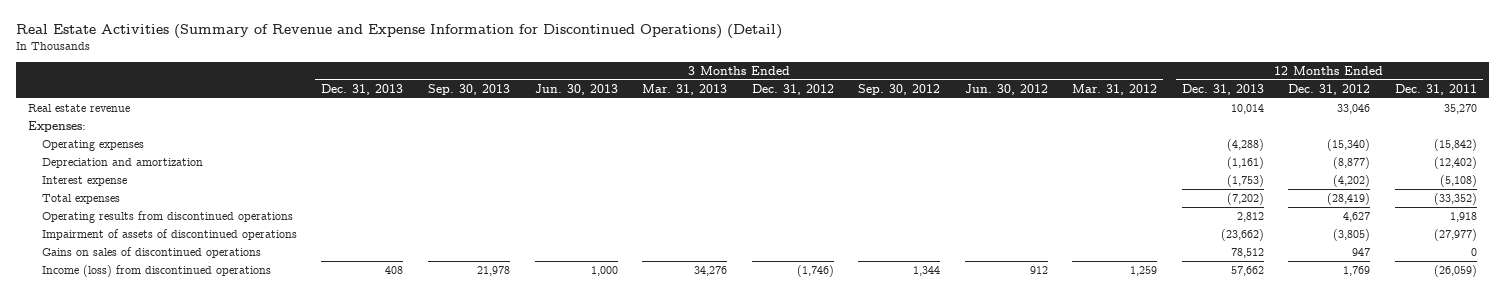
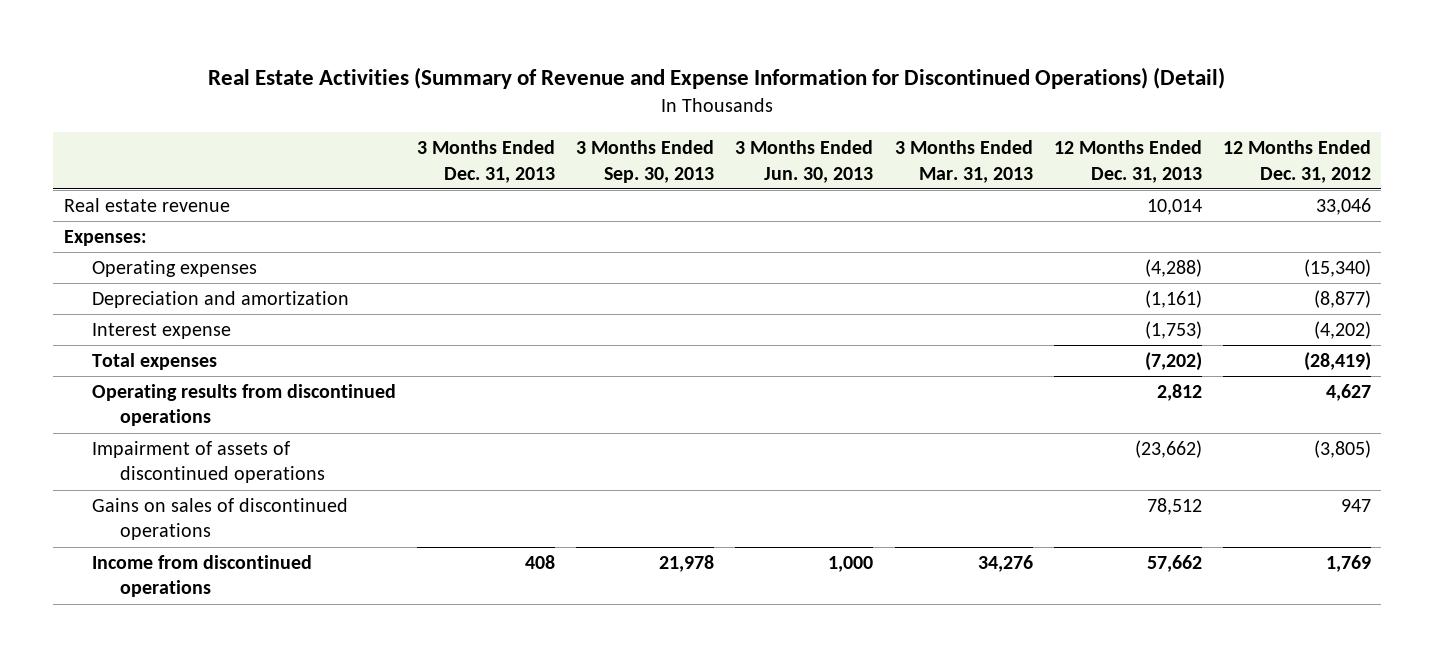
[751,83,834,95] Dec. 31, 2012 -> none
[858,83,941,95] Sep. 30, 2012 -> none
[964,83,1048,95] Jun. 30, 2012 -> none
[1072,83,1158,95] Mar. 31, 2012 -> none
[1394,83,1477,95] Dec. 31, 2011 -> none
[41,265,271,278] Income (loss) from discontinued operations -> [92,555,313,598] Income from discontinued operations

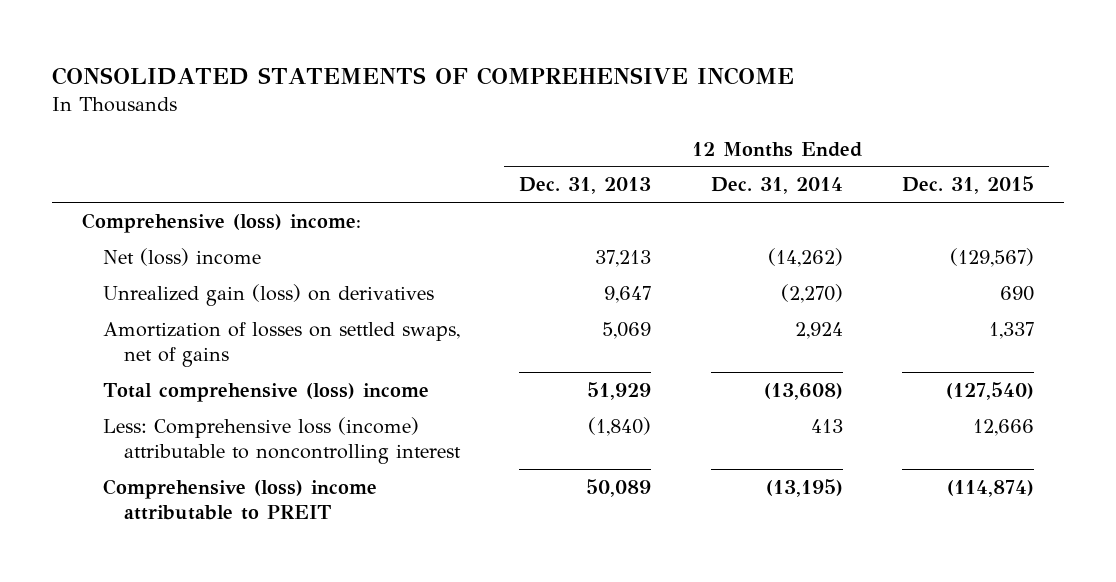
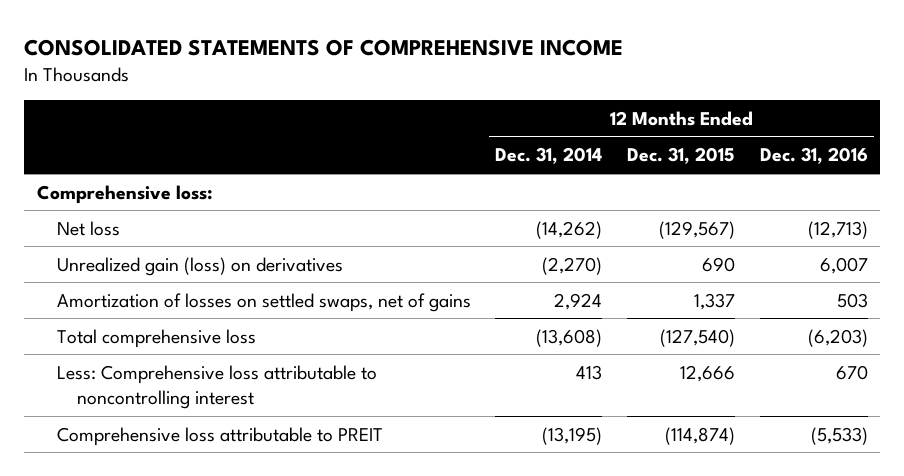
[519,177,652,195] Dec. 31, 2013 -> none
none -> [759,147,868,165] Dec. 31, 2016
[81,212,361,233] Comprehensive (loss) income: -> [36,184,213,204] Comprehensive loss:
[102,247,261,266] Net (loss) income -> [56,220,120,236] Net loss
[102,382,429,402] Total comprehensive (loss) income -> [56,328,256,348] Total comprehensive loss
[102,416,461,465] Less: Comprehensive loss (income) attributable to noncontrolling interest -> [56,364,377,409] Less: Comprehensive loss attributable to noncontrolling interest
[102,478,377,521] Comprehensive (loss) income attributable to PREIT -> [56,426,383,446] Comprehensive loss attributable to PREIT

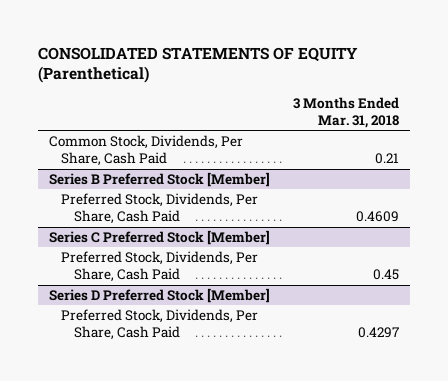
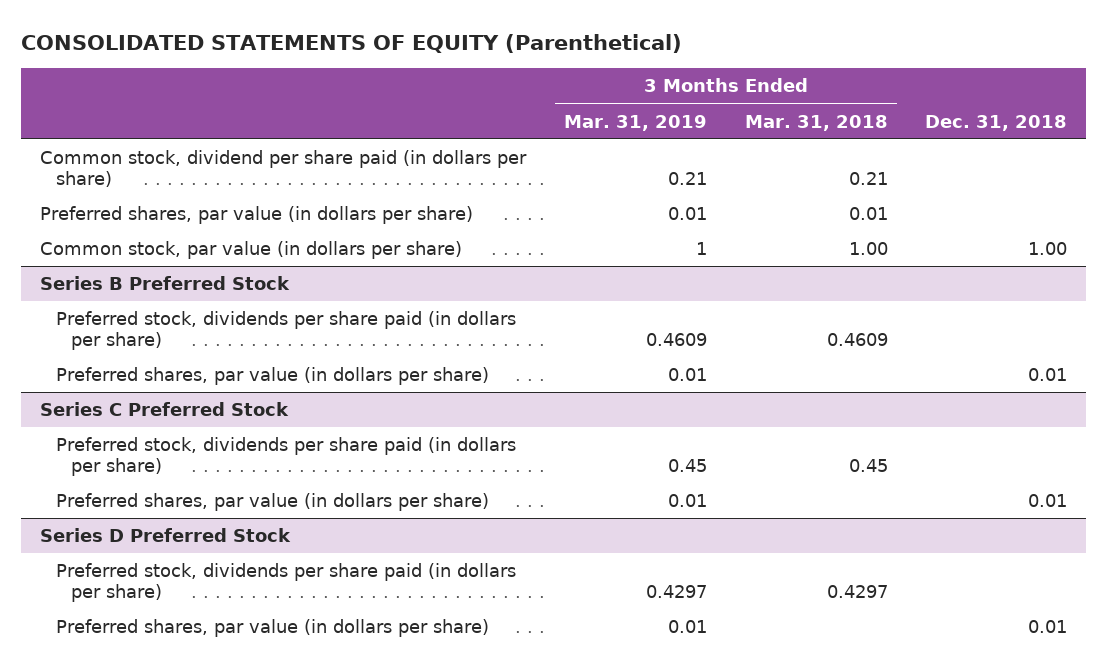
none -> [563,114,707,131] Mar. 31, 2019
none -> [925,114,1068,131] Dec. 31, 2018
[49,135,244,167] Common Stock, Dividends, Per Share, Cash Paid -> [40,150,528,188] Common stock, dividend per share paid (in dollars per share)
none -> [40,206,474,225] Preferred shares, par value (in dollars per share)
none -> [40,241,463,260] Common stock, par value (in dollars per share)
[49,172,271,188] Series B Preferred Stock [Member] -> [40,276,291,291] Series B Preferred Stock
[61,193,259,225] Preferred Stock, Dividends, Per Share, Cash Paid -> [55,311,516,351] Preferred stock, dividends per share paid (in dollars per share)
none -> [55,367,489,386] Preferred shares, par value (in dollars per share)
[49,230,271,246] Series C Preferred Stock [Member] -> [40,402,290,417] Series C Preferred Stock
[61,251,259,283] Preferred Stock, Dividends, Per Share, Cash Paid -> [55,437,516,477] Preferred stock, dividends per share paid (in dollars per share)
none -> [55,493,489,512] Preferred shares, par value (in dollars per share)
[49,288,271,304] Series D Preferred Stock [Member] -> [40,528,292,543] Series D Preferred Stock
[61,309,259,341] Preferred Stock, Dividends, Per Share, Cash Paid -> [55,563,516,603] Preferred stock, dividends per share paid (in dollars per share)
none -> [55,619,489,638] Preferred shares, par value (in dollars per share)

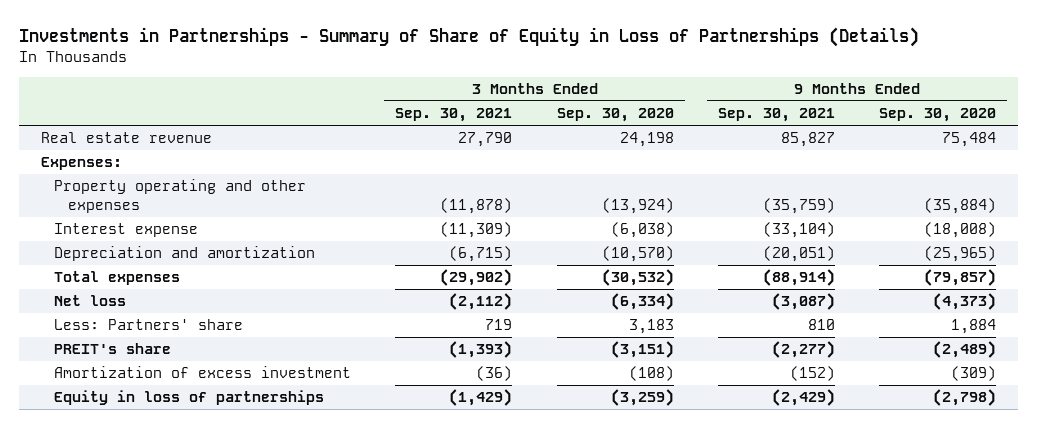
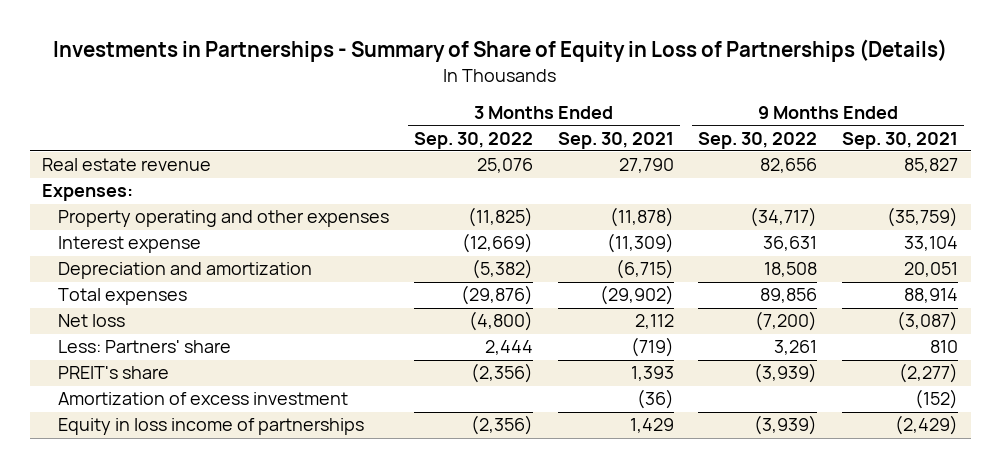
[556,108,674,123] Sep. 30, 2020 -> none
[879,108,997,123] Sep. 30, 2020 -> none
none -> [413,131,533,149] Sep. 30, 2022
none -> [698,131,818,149] Sep. 30, 2022
[762,222,835,239] (33,104) -> [904,236,959,252] 33,104
[762,246,835,263] (20,051) -> [904,262,959,278] 20,051
[762,269,835,287] (88,914) -> [904,288,959,304] 88,914
[449,293,513,311] (2,112) -> [634,314,674,330] 2,112
[485,319,513,331] 719 -> [630,337,674,358] (719)
[449,341,513,359] (1,393) -> [630,366,674,382] 1,393
[54,390,325,406] Equity in loss of partnerships -> [58,418,365,436] Equity in loss income of partnerships
[449,389,513,407] (1,429) -> [629,418,674,434] 1,429

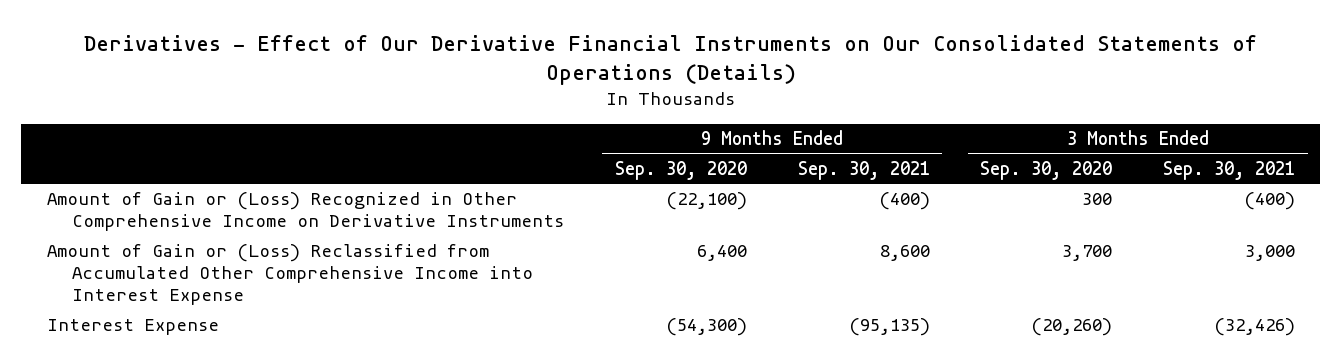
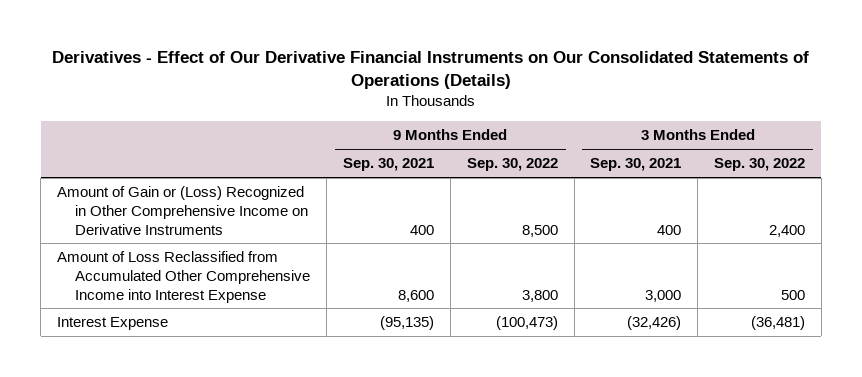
[615,160,748,180] Sep. 30, 2020 -> none
[980,160,1113,180] Sep. 30, 2020 -> none
none -> [466,158,558,172] Sep. 30, 2022
none -> [714,158,806,172] Sep. 30, 2022
[878,192,930,211] (400) -> [410,224,435,235] 400
[1244,192,1296,211] (400) -> [657,224,682,235] 400
[46,244,534,306] Amount of Gain or (Loss) Reclassified from Accumulated Other Comprehensive Income into Interest Expense -> [56,251,311,303] Amount of Loss Reclassified from Accumulated Other Comprehensive Income into Interest Expense

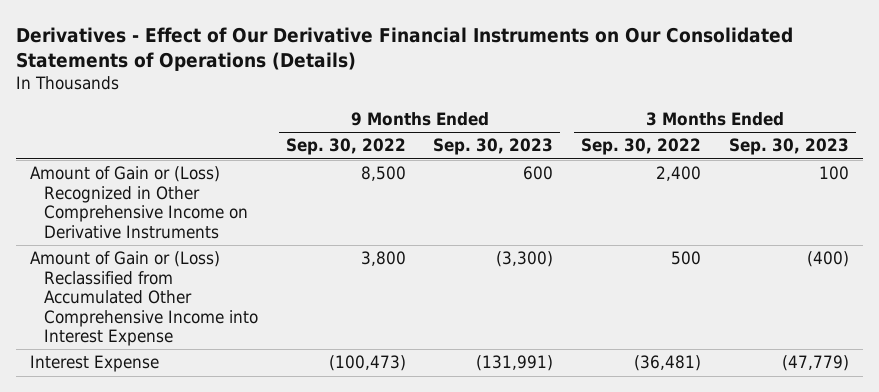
[343,158,435,172] Sep. 30, 2021 -> none
[590,158,682,172] Sep. 30, 2021 -> none
none -> [433,138,554,156] Sep. 30, 2023
none -> [728,138,849,156] Sep. 30, 2023
[56,251,311,303] Amount of Loss Reclassified from Accumulated Other Comprehensive Income into Interest Expense -> [30,251,259,347] Amount of Gain or (Loss) Reclassified from Accumulated Other Comprehensive Income into Interest Expense

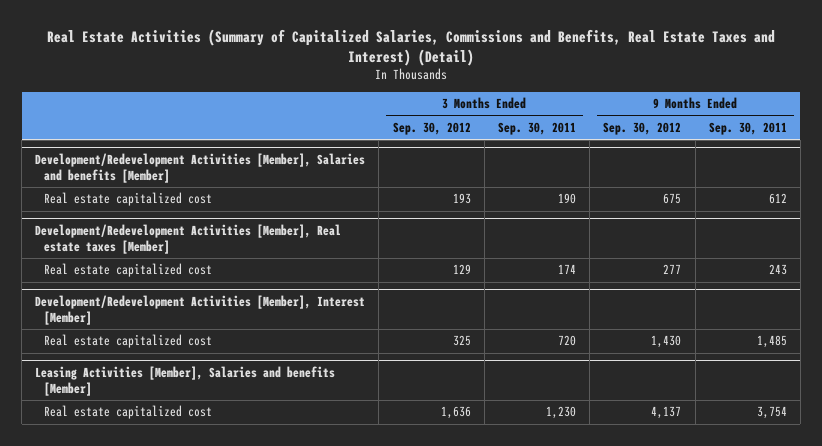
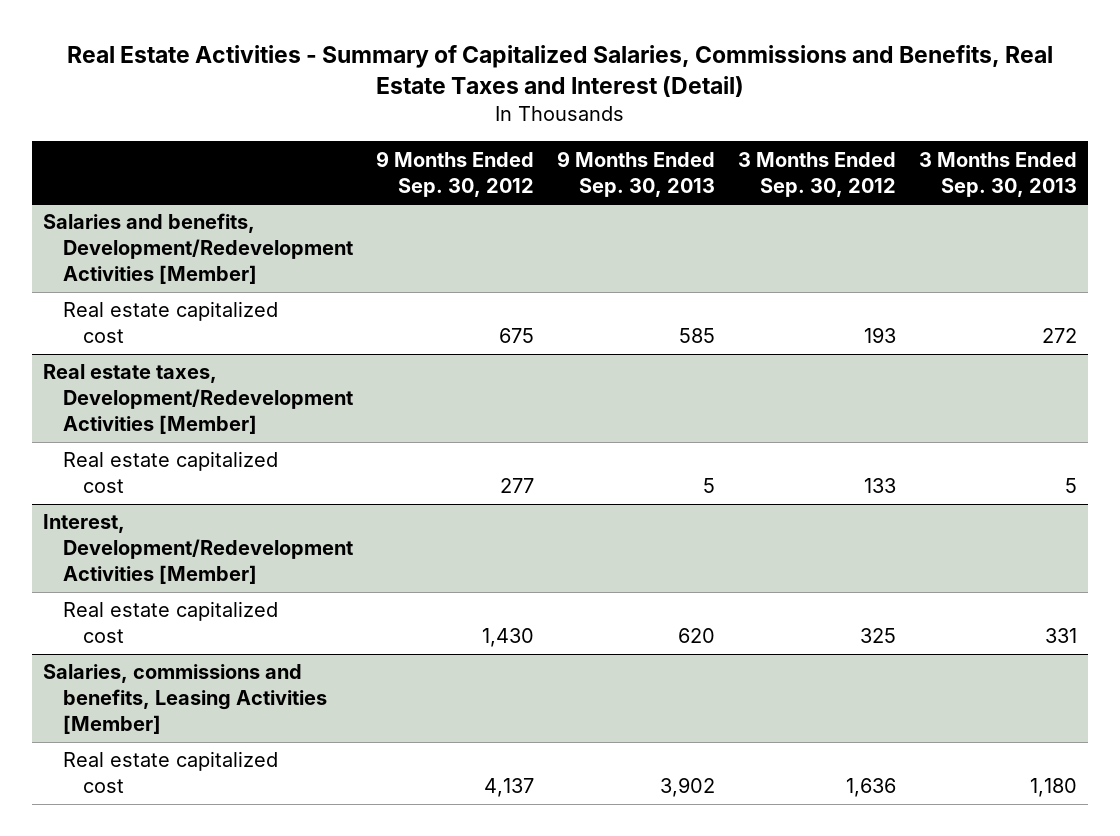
[47,28,776,66] Real Estate Activities (Summary of Capitalized Salaries, Commissions and Benefits, Real Estate Taxes and Interest) (Detail) -> [66,44,1053,98] Real Estate Activities - Summary of Capitalized Salaries, Commissions and Benefits, Real Estate Taxes and Interest (Detail)
[498,121,577,135] Sep. 30, 2011 -> none
[708,121,787,135] Sep. 30, 2011 -> none
none -> [556,150,715,197] 9 Months Ended Sep. 30, 2013
none -> [918,151,1077,197] 3 Months Ended Sep. 30, 2013
[35,153,366,184] Development/Redevelopment Activities [Member], Salaries and benefits [Member] -> [43,213,353,285] Salaries and benefits, Development/Redevelopment Activities [Member]
[35,224,342,255] Development/Redevelopment Activities [Member], Real estate taxes [Member] -> [43,364,353,435] Real estate taxes, Development/Redevelopment Activities [Member]
[452,264,471,275] 129 -> [863,478,896,494] 133
[35,295,366,326] Development/Redevelopment Activities [Member], Interest [Member] -> [43,514,353,585] Interest, Development/Redevelopment Activities [Member]
[35,366,336,397] Leasing Activities [Member], Salaries and benefits [Member] -> [43,664,327,735] Salaries, commissions and benefits, Leasing Activities [Member]

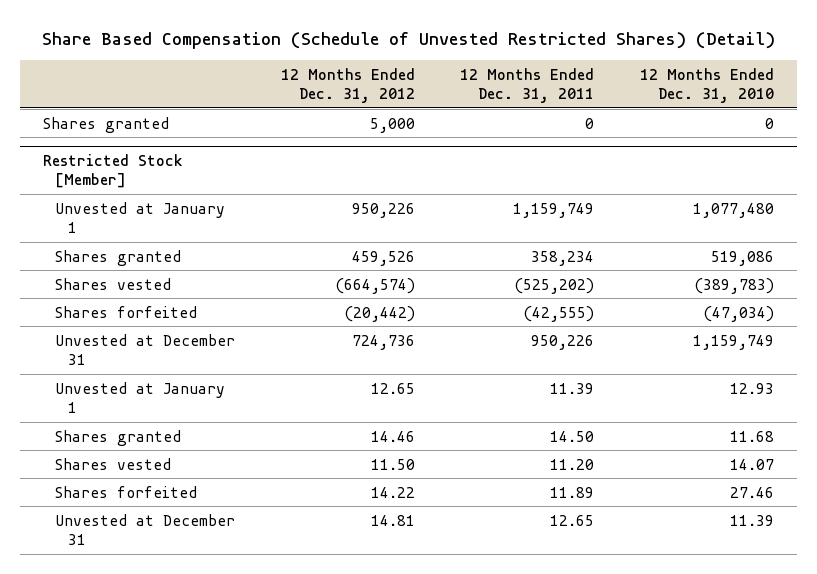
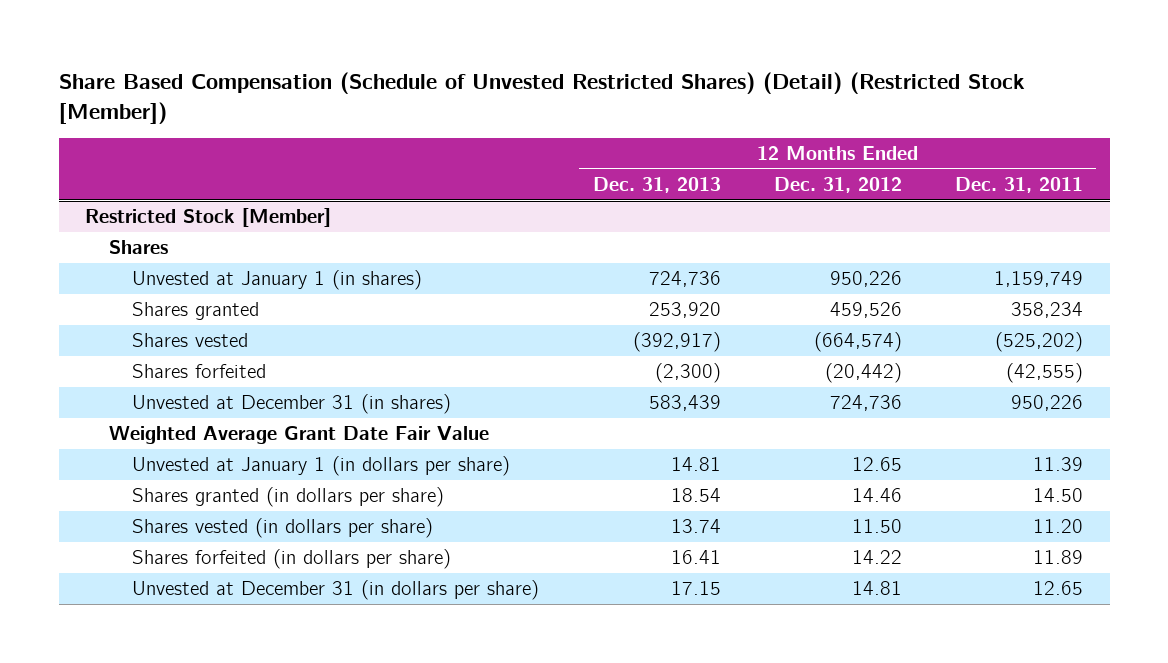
[41,31,775,49] Share Based Compensation (Schedule of Unvested Restricted Shares) (Detail) -> [58,71,1025,124] Share Based Compensation (Schedule of Unvested Restricted Shares) (Detail) (Restricted Stock [Member])
[639,67,774,103] 12 Months Ended Dec. 31, 2010 -> none
none -> [592,177,721,194] Dec. 31, 2013
[43,116,170,133] Shares granted -> none
none -> [108,240,168,255] Shares
[55,201,226,233] Unvested at January 1 -> [132,270,423,291] Unvested at January 1 (in shares)
[55,333,236,365] Unvested at December 31 -> [132,394,452,415] Unvested at December 31 (in shares)
none -> [108,426,489,445] Weighted Average Grant Date Fair Value
[55,381,226,413] Unvested at January 1 -> [132,456,511,477] Unvested at January 1 (in dollars per share)
[55,429,182,446] Shares granted -> [132,487,445,508] Shares granted (in dollars per share)
[55,457,172,470] Shares vested -> [132,518,434,539] Shares vested (in dollars per share)
[55,485,198,498] Shares forfeited -> [132,549,452,570] Shares forfeited (in dollars per share)
[55,513,236,545] Unvested at December 31 -> [132,580,540,601] Unvested at December 31 (in dollars per share)

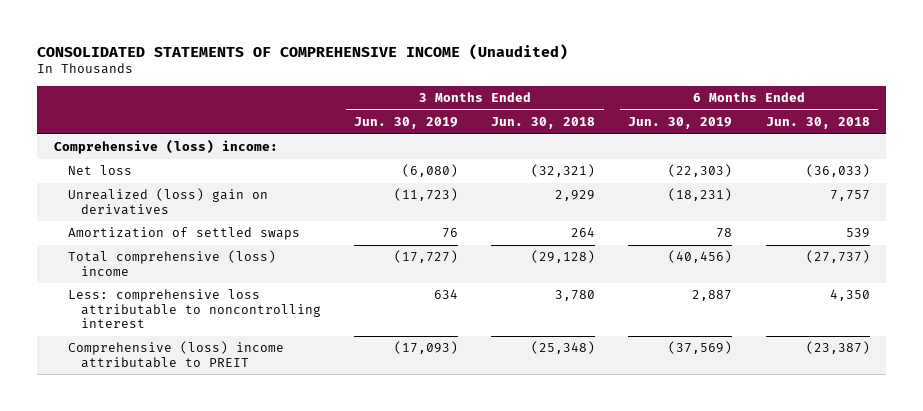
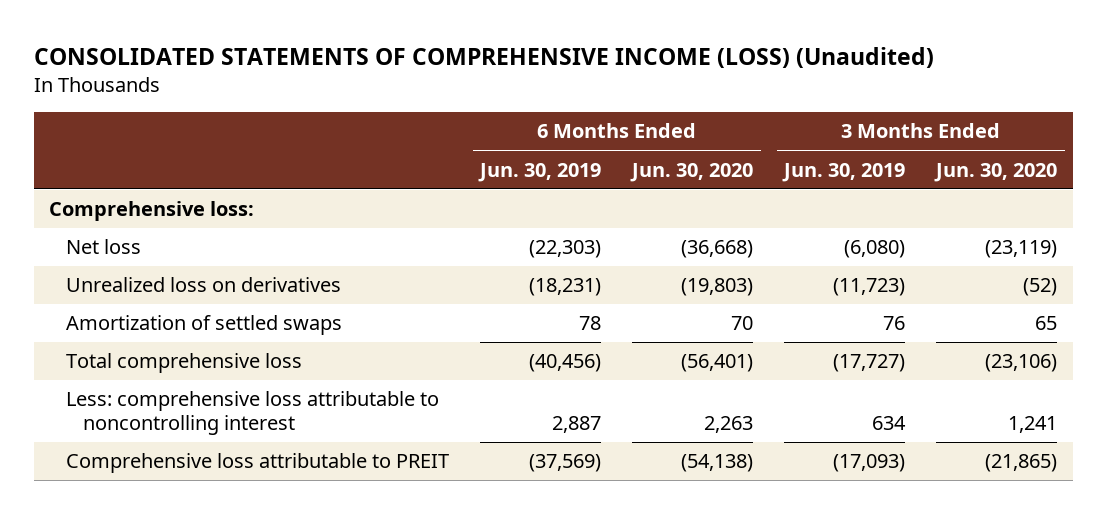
[37,43,569,60] CONSOLIDATED STATEMENTS OF COMPREHENSIVE INCOME (Unaudited) -> [33,46,934,68] CONSOLIDATED STATEMENTS OF COMPREHENSIVE INCOME (LOSS) (Unaudited)
[491,117,596,130] Jun. 30, 2018 -> none
[765,117,870,130] Jun. 30, 2018 -> none
none -> [630,162,754,182] Jun. 30, 2020
none -> [934,162,1058,182] Jun. 30, 2020
[53,140,278,155] Comprehensive (loss) income: -> [49,201,255,222] Comprehensive loss:
[67,188,268,215] Unrealized (loss) gain on derivatives -> [66,277,342,293] Unrealized loss on derivatives
[67,250,276,276] Total comprehensive (loss) income -> [66,353,303,374] Total comprehensive loss
[67,341,284,368] Comprehensive (loss) income attributable to PREIT -> [66,453,450,474] Comprehensive loss attributable to PREIT

